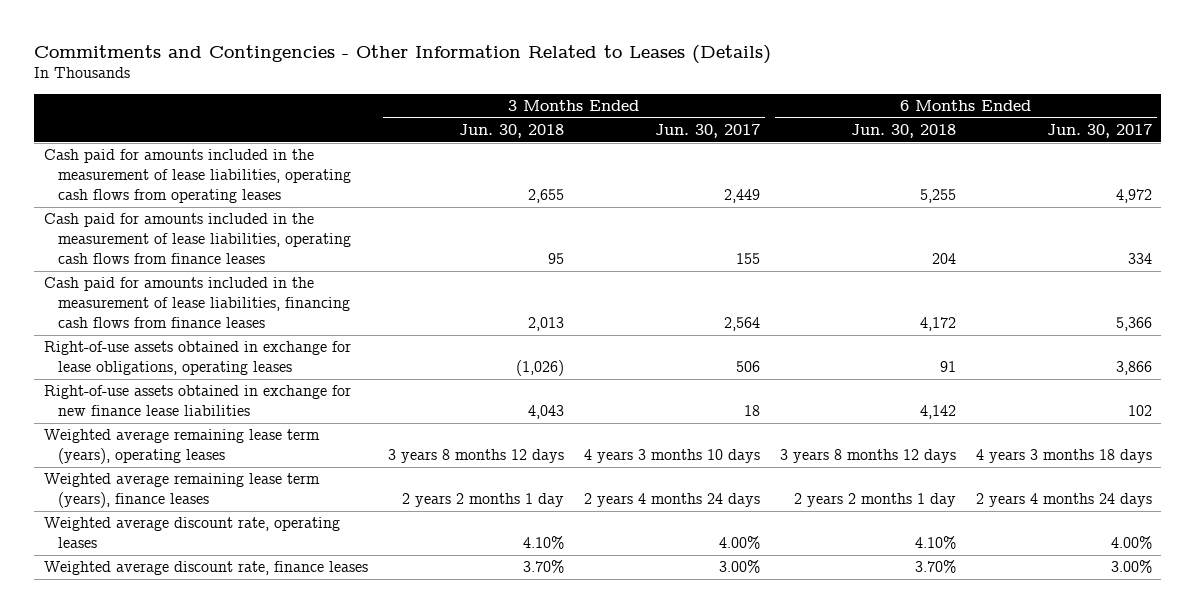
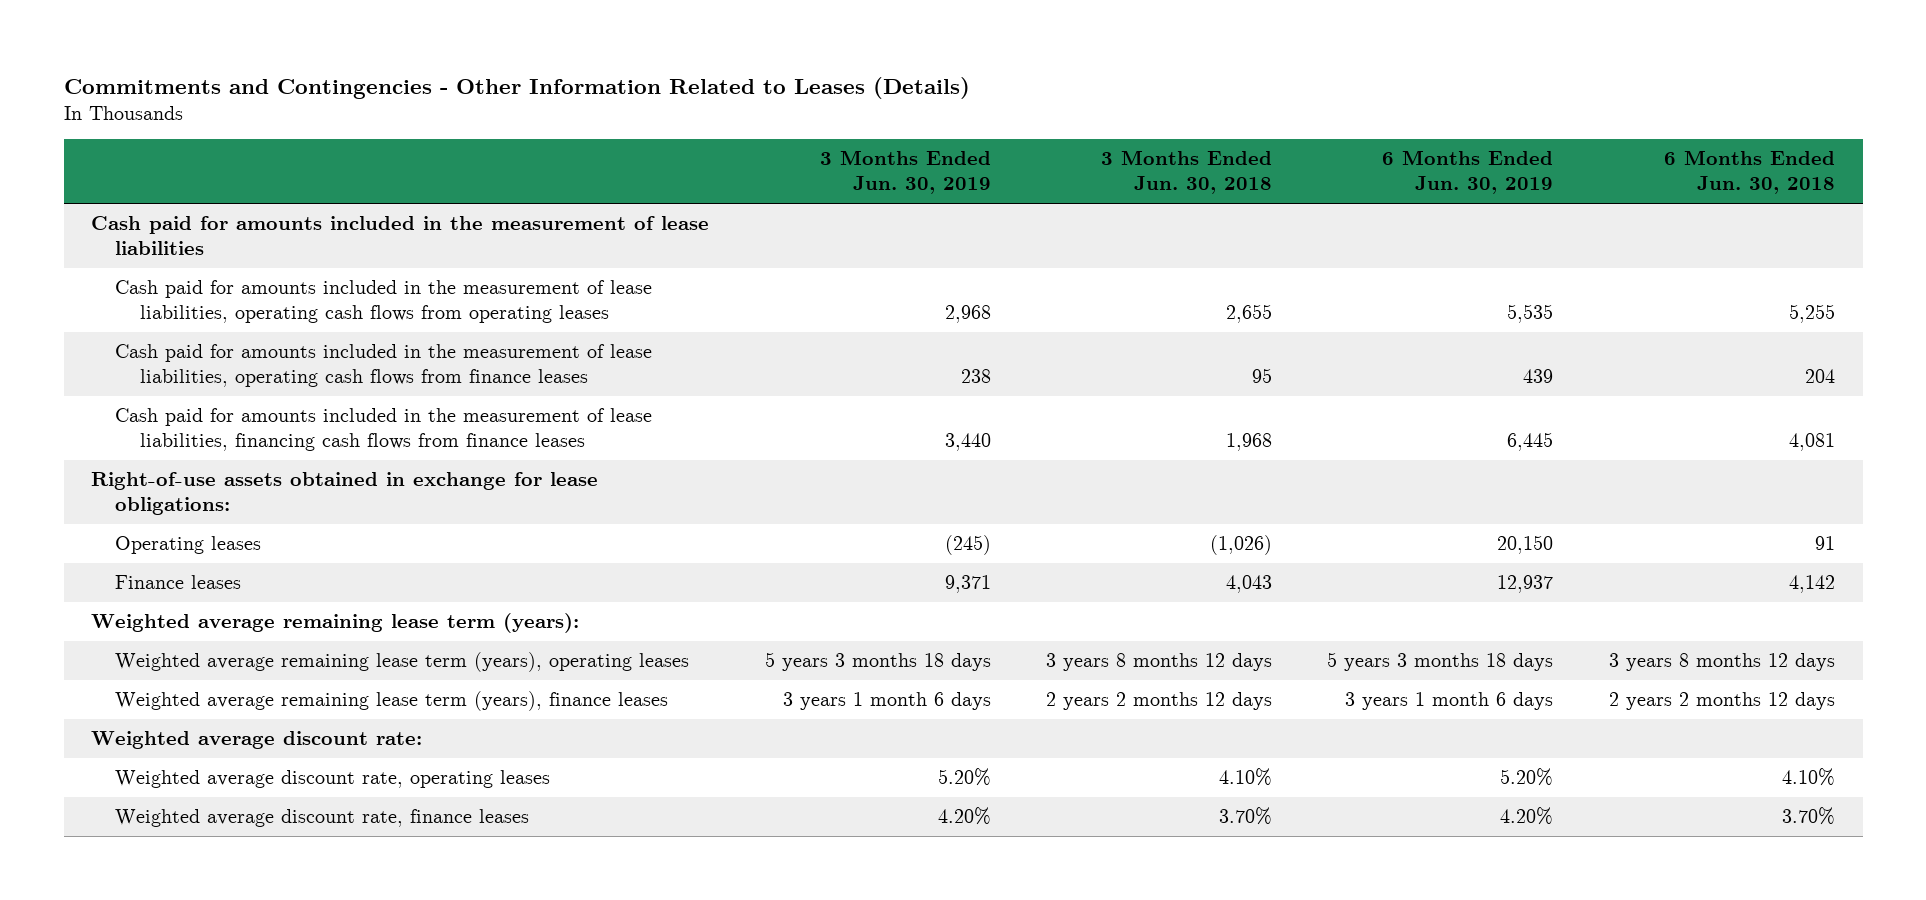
[654,123,760,138] Jun. 30, 2017 -> none
[1046,123,1152,138] Jun. 30, 2017 -> none
none -> [819,150,991,195] 3 Months Ended Jun. 30, 2019
none -> [1382,150,1554,195] 6 Months Ended Jun. 30, 2019
none -> [91,216,710,256] Cash paid for amounts included in the measurement of lease liabilities
[527,317,564,332] 2,013 -> [1226,433,1273,452] 1,968
[919,317,956,332] 4,172 -> [1788,433,1835,452] 4,081
none -> [91,472,599,516] Right-of-use assets obtained in exchange for lease obligations:
[43,341,351,376] Right-of-use assets obtained in exchange for lease obligations, operating leases -> [115,536,262,555] Operating leases
[43,385,351,417] Right-of-use assets obtained in exchange for new finance lease liabilities -> [115,575,242,590] Finance leases
none -> [91,613,580,634] Weighted average remaining lease term (years):
[401,493,564,508] 2 years 2 months 1 day -> [1046,692,1273,711] 2 years 2 months 12 days
[793,493,956,508] 2 years 2 months 1 day -> [1608,692,1835,711] 2 years 2 months 12 days
none -> [91,731,423,750] Weighted average discount rate:

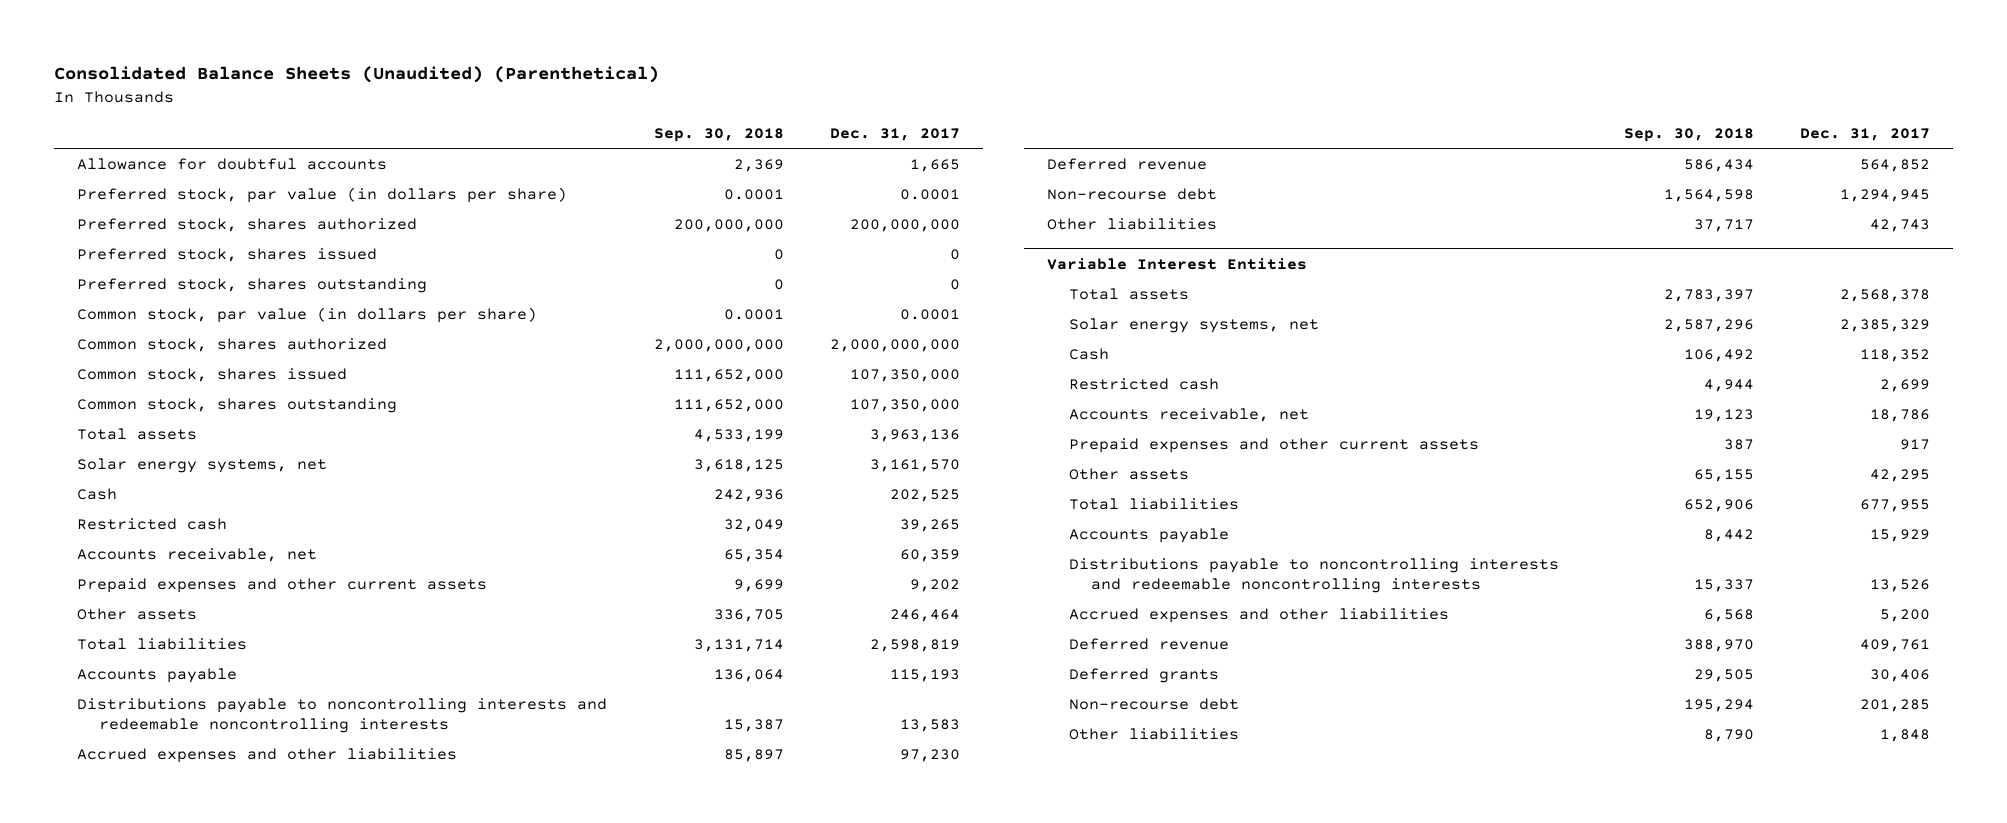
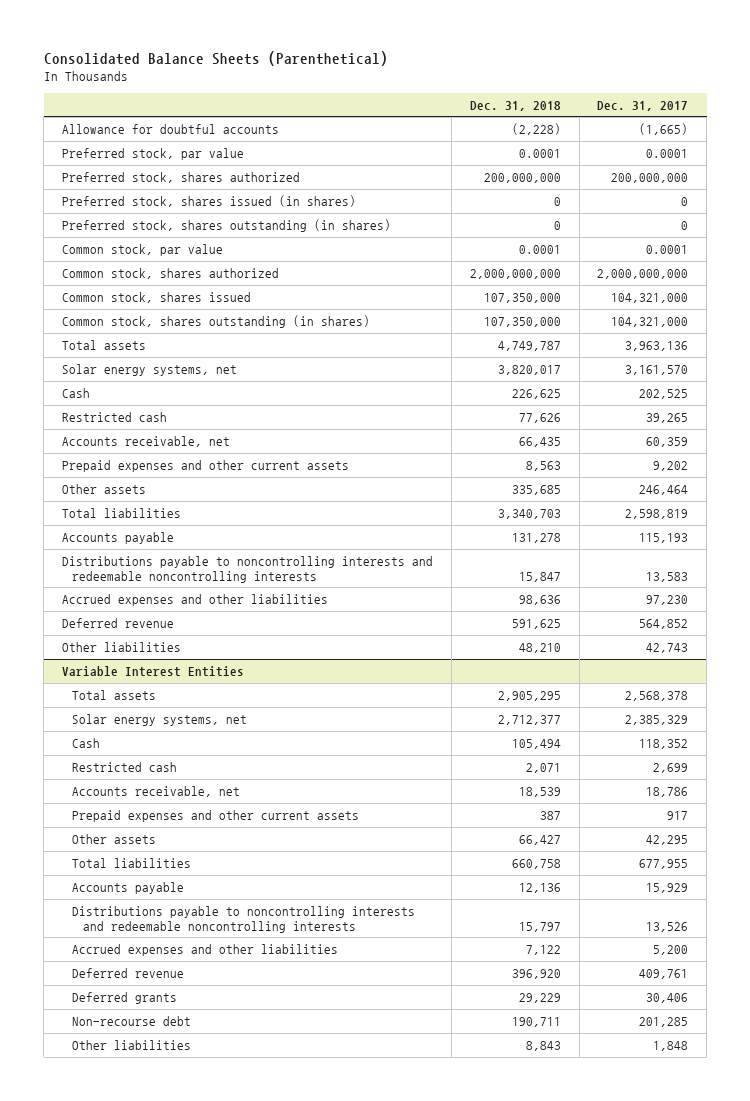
[54,66,660,84] Consolidated Balance Sheets (Unaudited) (Parenthetical) -> [43,51,388,67] Consolidated Balance Sheets (Parenthetical)
[653,127,784,142] Sep. 30, 2018 -> none
none -> [469,100,561,111] Dec. 31, 2018
[909,158,960,172] 1,665 -> [639,122,689,135] (1,665)
[77,186,568,203] Preferred stock, par value (in dollars per share) -> [61,147,244,160] Preferred stock, par value
[77,247,378,262] Preferred stock, shares issued -> [61,194,356,207] Preferred stock, shares issued (in shares)
[77,277,428,293] Preferred stock, shares outstanding -> [61,218,391,232] Preferred stock, shares outstanding (in shares)
[77,306,538,323] Common stock, par value (in dollars per share) -> [61,243,223,256] Common stock, par value
[849,368,960,382] 107,350,000 -> [611,292,689,303] 104,321,000
[77,397,398,413] Common stock, shares outstanding -> [61,314,370,328] Common stock, shares outstanding (in shares)
[849,398,960,412] 107,350,000 -> [611,316,689,327] 104,321,000
[1047,187,1218,200] Non-recourse debt -> none

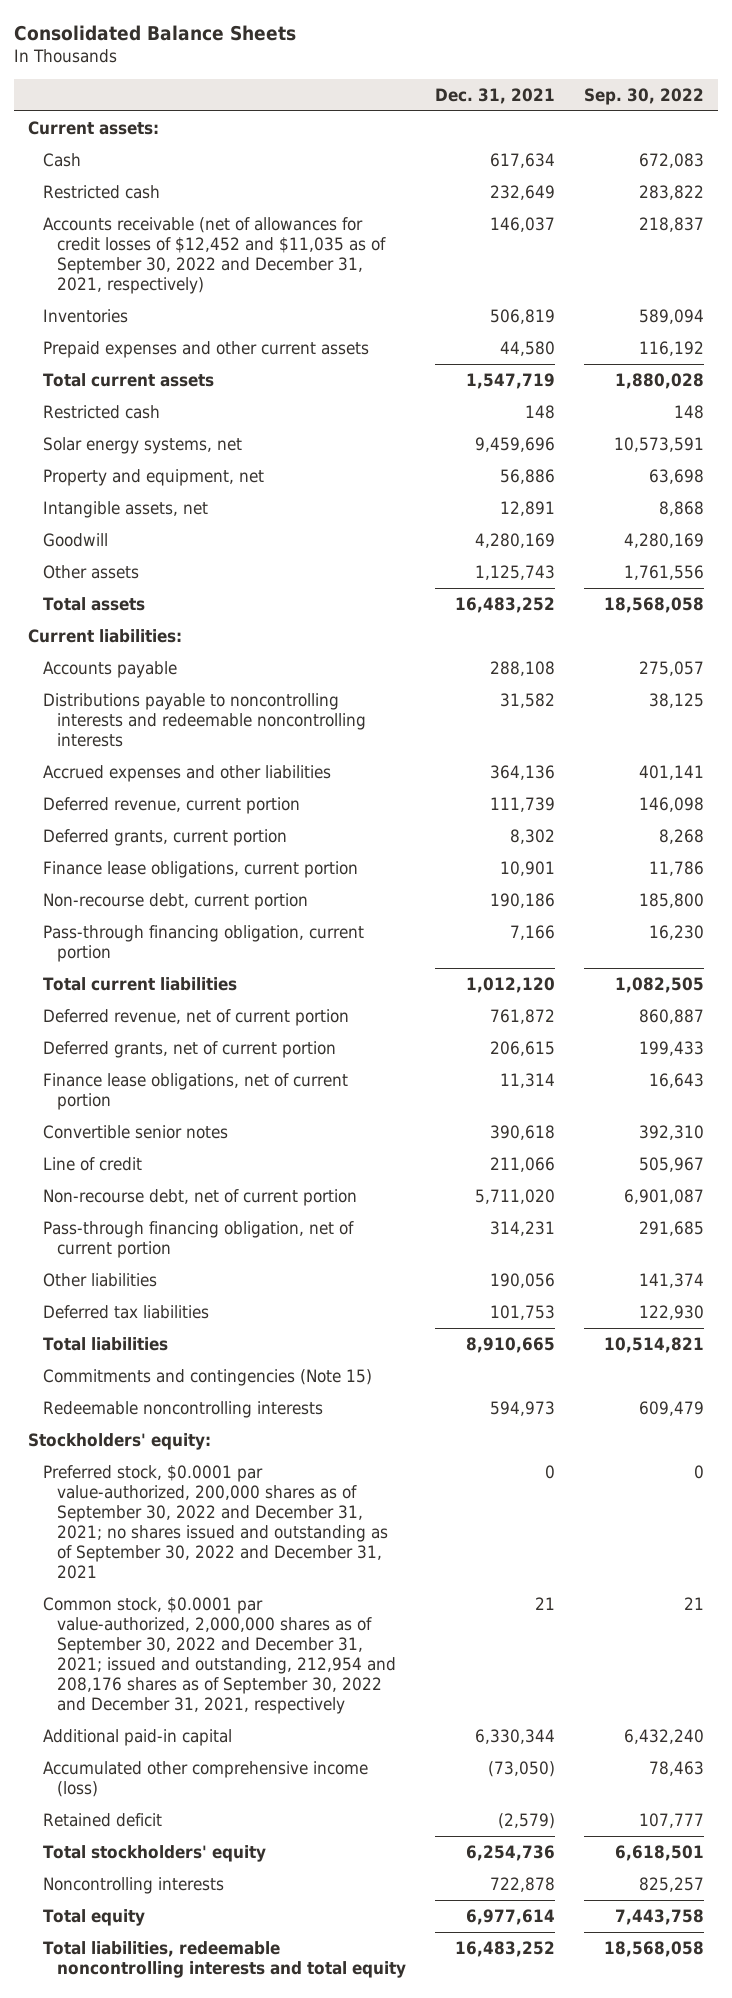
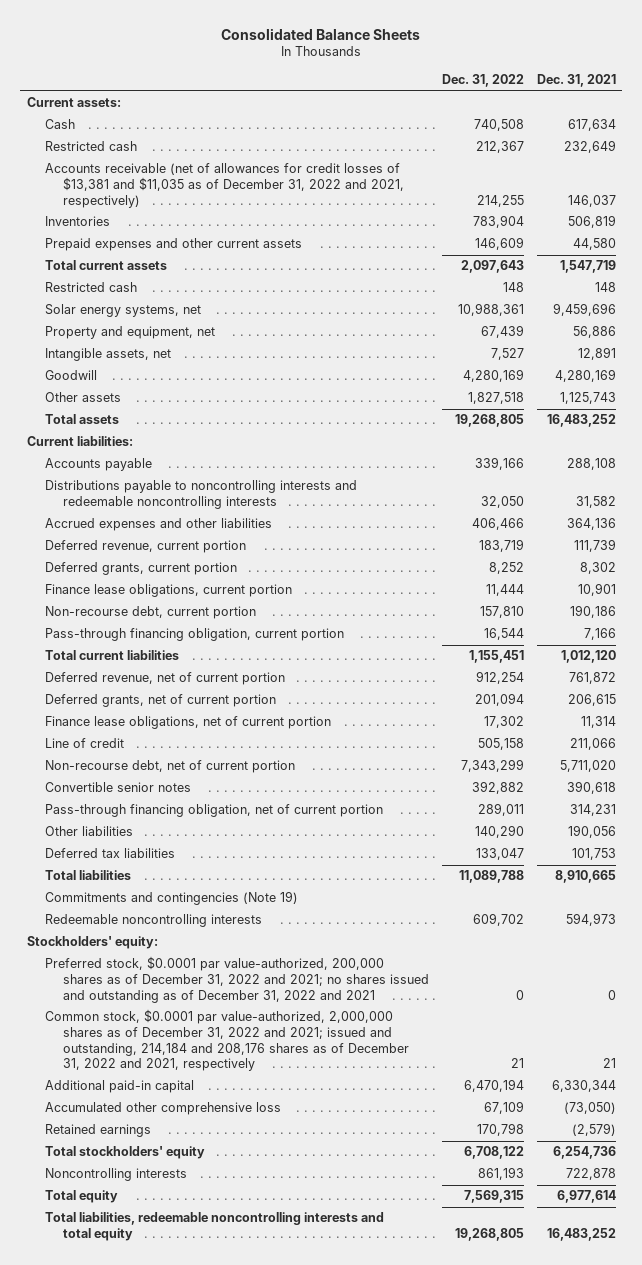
[584,87,705,105] Sep. 30, 2022 -> none
none -> [441,74,524,88] Dec. 31, 2022
[42,217,387,294] Accounts receivable (net of allowances for credit losses of $12,452 and $11,035 as of September 30, 2022 and December 31, 2021, respectively) -> [45,163,405,208] Accounts receivable (net of allowances for credit losses of $13,381 and $11,035 as of December 31, 2022 and 2021, respectively)
[42,1125,228,1140] Convertible senior notes -> [45,782,192,793] Convertible senior notes
[42,1369,372,1387] Commitments and contingencies (Note 15) -> [45,891,299,906] Commitments and contingencies (Note 19)
[42,1465,389,1579] Preferred stock, $0.0001 par value-authorized, 200,000 shares as of September 30, 2022 and December 31, 2021; no shares issued and outstanding as of September 30, 2022 and December 31, 2021 -> [45,956,430,1003] Preferred stock, $0.0001 par value-authorized, 200,000 shares as of December 31, 2022 and 2021; no shares issued and outstanding as of December 31, 2022 and 2021
[42,1597,397,1714] Common stock, $0.0001 par value-authorized, 2,000,000 shares as of September 30, 2022 and December 31, 2021; issued and outstanding, 212,954 and 208,176 shares as of September 30, 2022 and December 31, 2021, respectively -> [45,1009,410,1072] Common stock, $0.0001 par value-authorized, 2,000,000 shares as of December 31, 2022 and 2021; issued and outstanding, 214,184 and 208,176 shares as of December 31, 2022 and 2021, respectively
[42,1761,368,1798] Accumulated other comprehensive income (loss) -> [45,1102,282,1116] Accumulated other comprehensive loss
[42,1813,162,1828] Retained deficit -> [45,1124,152,1138] Retained earnings

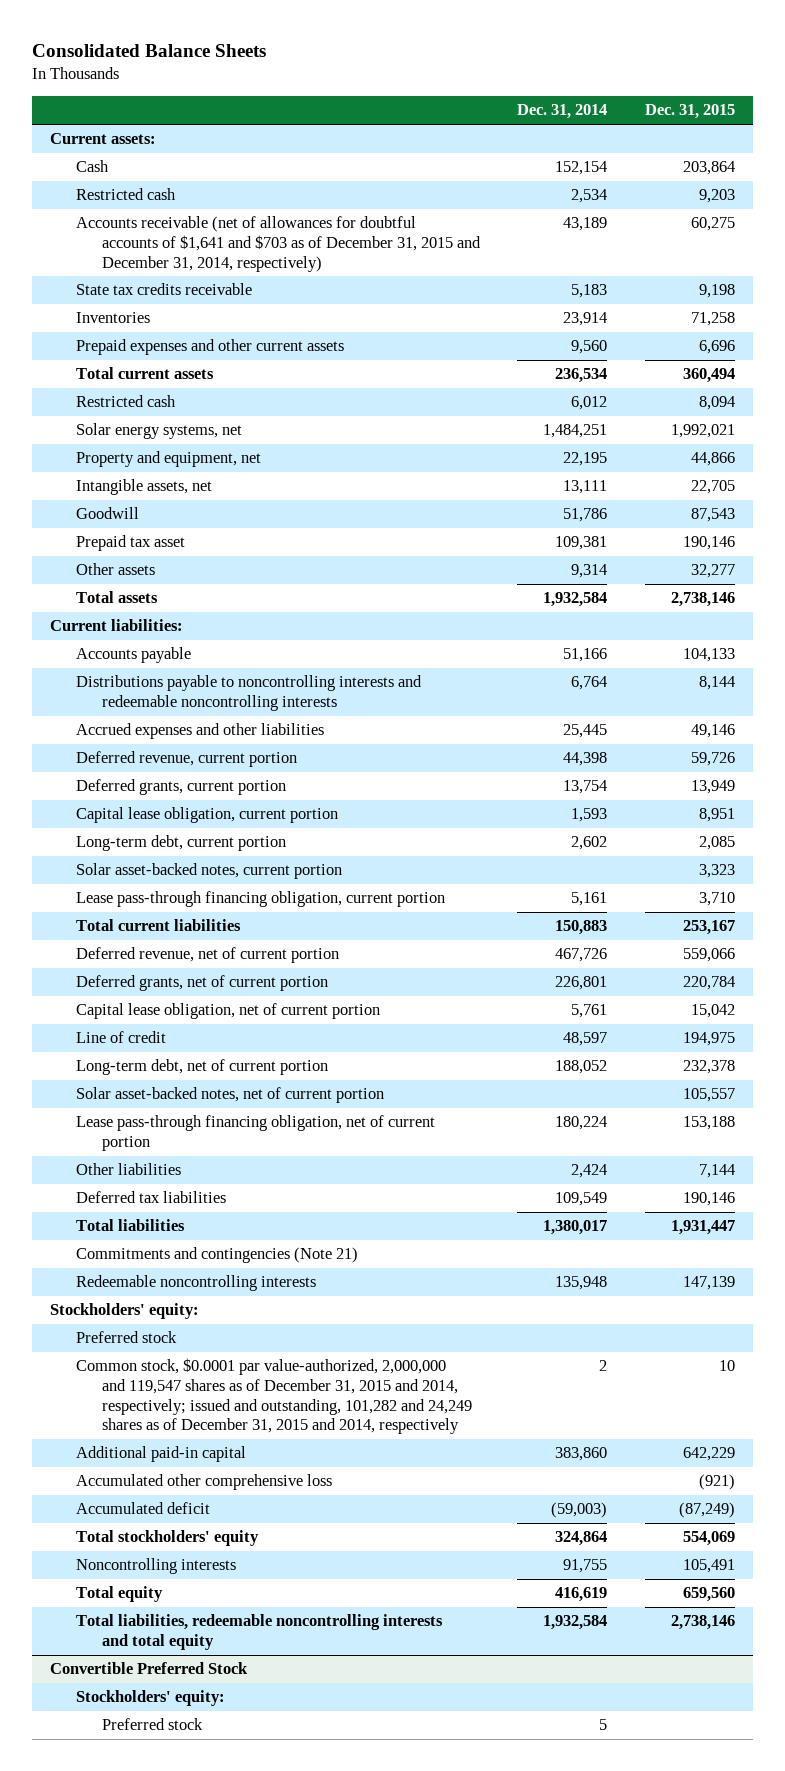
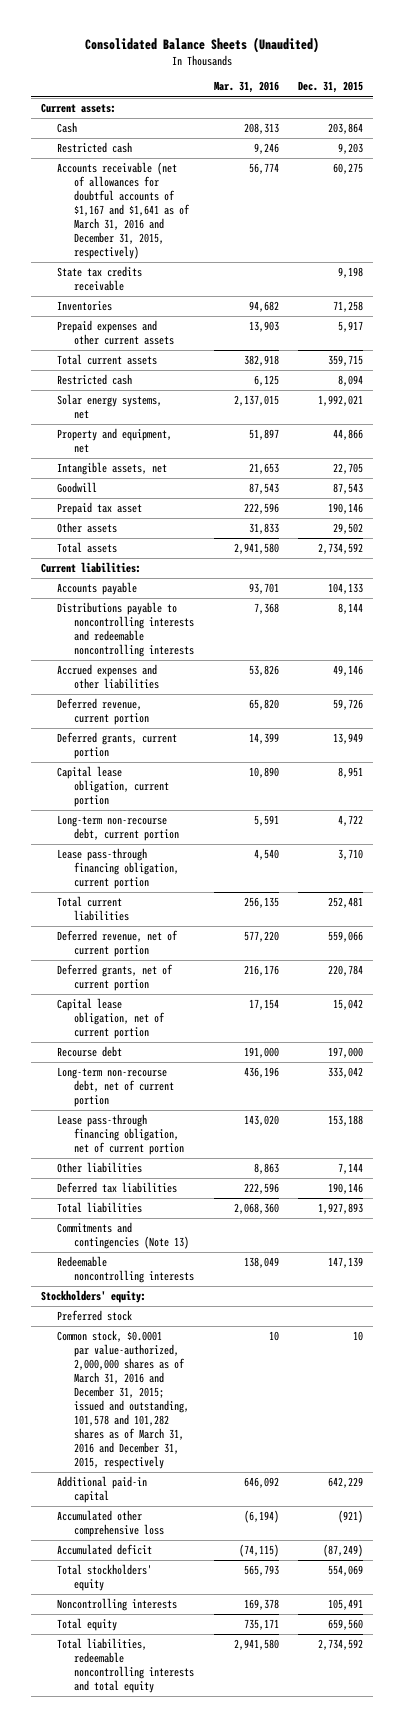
[31,44,266,58] Consolidated Balance Sheets -> [85,36,320,53] Consolidated Balance Sheets (Unaudited)
[517,104,608,120] Dec. 31, 2014 -> none
none -> [213,81,279,94] Mar. 31, 2016
[75,216,481,272] Accounts receivable (net of allowances for doubtful accounts of $1,641 and $703 as of December 31, 2015 and December 31, 2014, respectively) -> [57,162,190,260] Accounts receivable (net of allowances for doubtful accounts of $1,167 and $1,641 as of March 31, 2016 and December 31, 2015, respectively)
[698,340,735,355] 6,696 -> [338,321,364,333] 5,917
[682,368,735,384] 360,494 -> [328,355,364,367] 359,715
[690,564,735,579] 32,277 -> [333,523,364,535] 29,502
[670,592,735,608] 2,738,146 -> [318,543,364,555] 2,734,592
[75,863,342,880] Solar asset-backed notes, current portion -> none
[75,835,286,852] Long-term debt, current portion -> [57,815,179,842] Long-term non-recourse debt, current portion
[698,836,735,851] 2,085 -> [338,815,364,827] 4,722
[682,920,735,936] 253,167 -> [328,897,364,909] 252,481
[75,1031,166,1044] Line of credit -> none
[75,1087,384,1104] Solar asset-backed notes, net of current portion -> none
none -> [57,1046,123,1058] Recourse debt
[75,1059,328,1076] Long-term debt, net of current portion -> [57,1067,174,1108] Long-term non-recourse debt, net of current portion
[682,1060,735,1075] 232,378 -> [328,1067,364,1079] 333,042
[670,1220,735,1236] 1,931,447 -> [318,1203,364,1215] 1,927,893
[75,1247,358,1264] Commitments and contingencies (Note 21) -> [57,1222,189,1250] Commitments and contingencies (Note 13)
[75,1358,472,1435] Common stock, $0.0001 par value-authorized, 2,000,000 and 119,547 shares as of December 31, 2015 and 2014, respectively; issued and outstanding, 101,282 and 24,249 shares as of December 31, 2015 and 2014, respectively -> [57,1330,189,1470] Common stock, $0.0001 par value-authorized, 2,000,000 shares as of March 31, 2016 and December 31, 2015; issued and outstanding, 101,578 and 101,282 shares as of March 31, 2016 and December 31, 2015, respectively
[50,1662,249,1675] Convertible Preferred Stock -> none
[75,1690,225,1707] Stockholders' equity: -> none
[101,1718,203,1731] Preferred stock -> none
[670,1615,735,1631] 2,738,146 -> [318,1639,364,1651] 2,734,592

